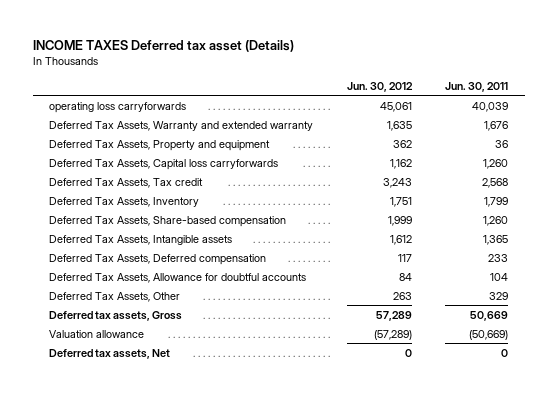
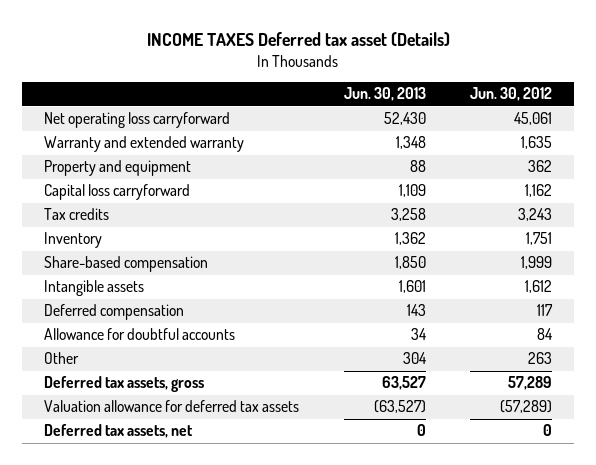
[445,82,509,93] Jun. 30, 2011 -> none
none -> [343,87,426,102] Jun. 30, 2013
[49,101,187,113] operating loss carryforwards -> [44,112,231,129] Net operating loss carryforward
[49,120,314,131] Deferred Tax Assets, Warranty and extended warranty -> [44,136,245,153] Warranty and extended warranty
[49,139,271,151] Deferred Tax Assets, Property and equipment -> [44,160,192,177] Property and equipment
[49,158,279,170] Deferred Tax Assets, Capital loss carryforwards -> [44,184,191,201] Capital loss carryforward
[49,177,204,188] Deferred Tax Assets, Tax credit -> [44,208,110,221] Tax credits
[49,196,200,207] Deferred Tax Assets, Inventory -> [44,232,103,249] Inventory
[49,215,287,227] Deferred Tax Assets, Share-based compensation -> [44,256,209,273] Share-based compensation
[49,234,233,245] Deferred Tax Assets, Intangible assets -> [44,280,145,297] Intangible assets
[49,253,267,265] Deferred Tax Assets, Deferred compensation -> [44,304,185,321] Deferred compensation
[49,272,307,283] Deferred Tax Assets, Allowance for doubtful accounts -> [44,328,236,341] Allowance for doubtful accounts
[49,291,181,302] Deferred Tax Assets, Other -> [44,352,80,365] Other
[49,310,183,321] Deferred tax assets, Gross -> [44,376,205,393] Deferred tax assets, gross
[49,329,145,338] Valuation allowance -> [44,400,300,413] Valuation allowance for deferred tax assets
[49,348,171,359] Deferred tax assets, Net -> [44,424,194,439] Deferred tax assets, net

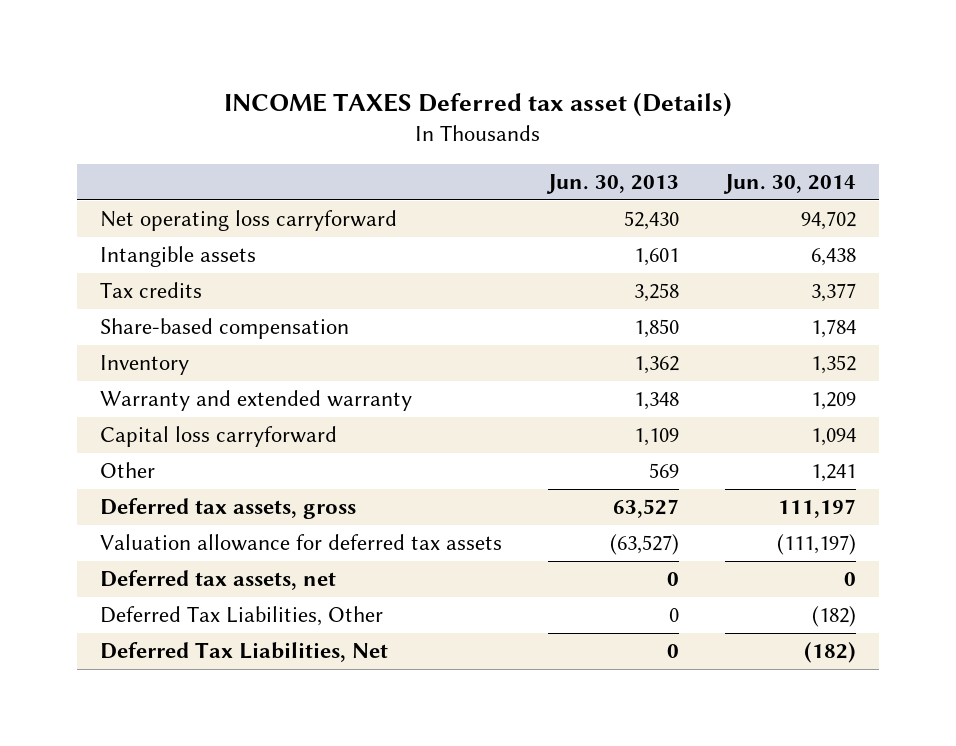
[469,87,552,102] Jun. 30, 2012 -> none
none -> [722,174,856,195] Jun. 30, 2014
[44,160,192,177] Property and equipment -> none
[44,280,145,297] Intangible assets -> [99,246,256,268] Intangible assets
[44,304,185,321] Deferred compensation -> none
[44,328,236,341] Allowance for doubtful accounts -> none
[44,232,103,249] Inventory -> [99,355,189,376] Inventory
[44,136,245,153] Warranty and extended warranty -> [99,390,412,412] Warranty and extended warranty
[44,184,191,201] Capital loss carryforward -> [99,426,337,448] Capital loss carryforward
[402,352,427,365] 304 -> [648,463,679,479] 569
none -> [99,606,383,627] Deferred Tax Liabilities, Other
none -> [99,642,388,663] Deferred Tax Liabilities, Net

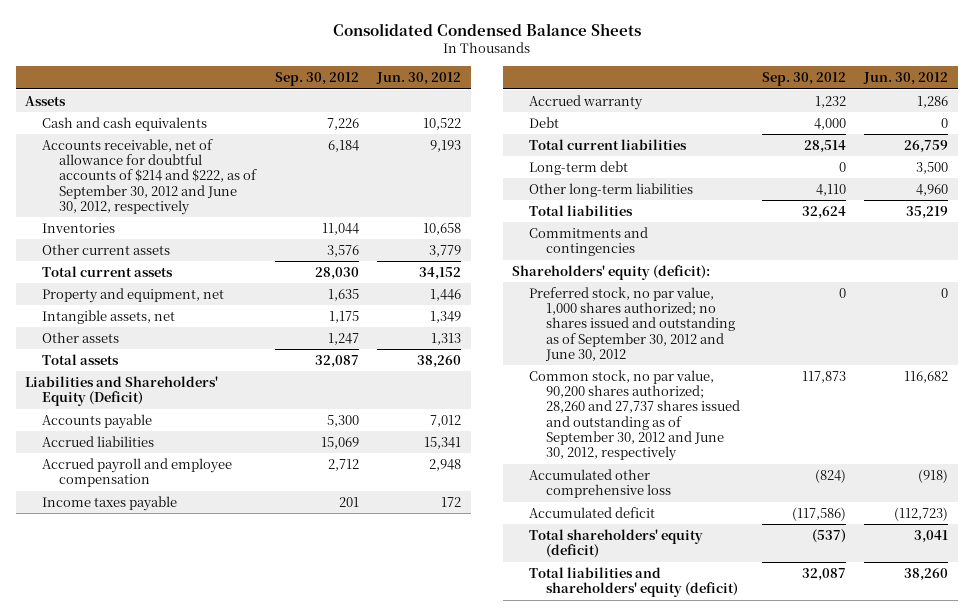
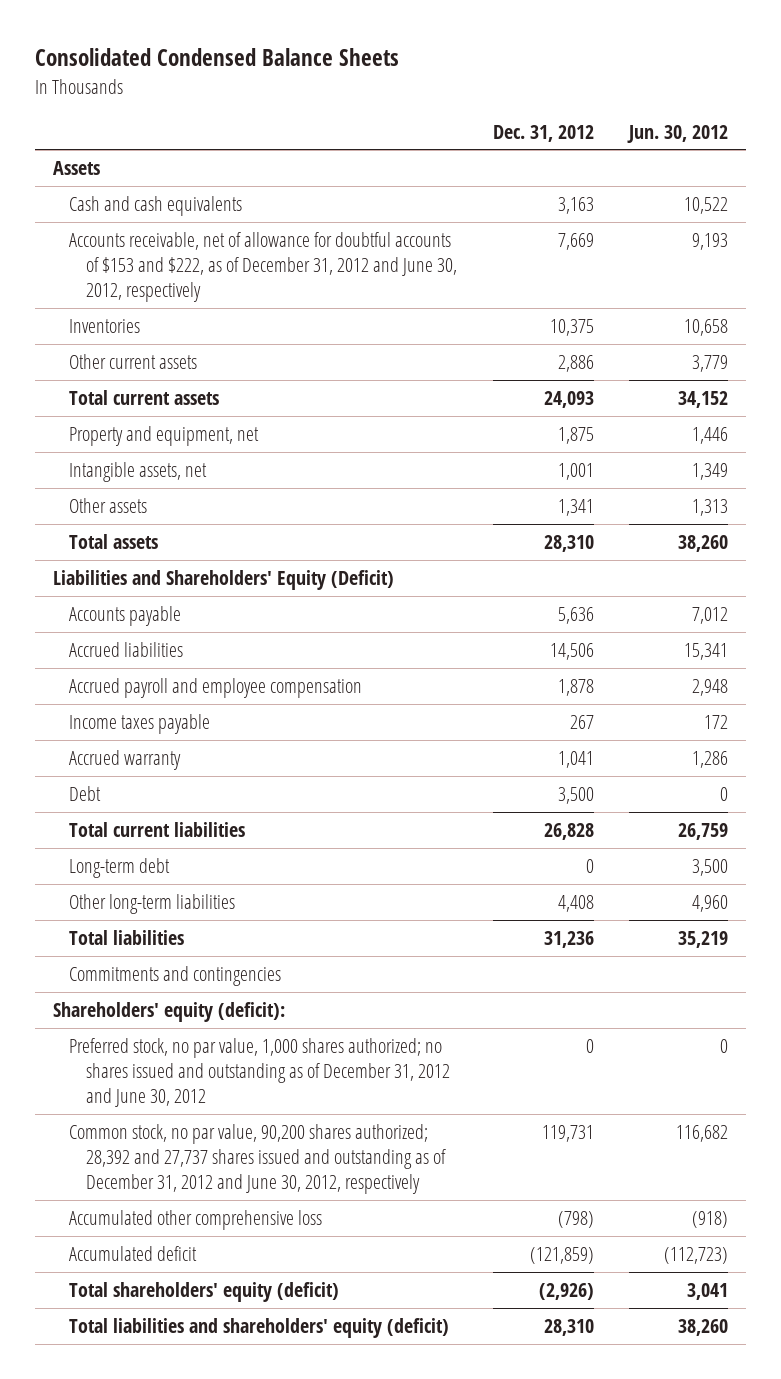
[274,72,359,87] Sep. 30, 2012 -> none
none -> [492,124,594,142] Dec. 31, 2012
[42,138,258,215] Accounts receivable, net of allowance for doubtful accounts of $214 and $222, as of September 30, 2012 and June 30, 2012, respectively -> [69,232,458,303] Accounts receivable, net of allowance for doubtful accounts of $153 and $222, as of December 31, 2012 and June 30, 2012, respectively
[529,286,736,361] Preferred stock, no par value, 1,000 shares authorized; no shares issued and outstanding as of September 30, 2012 and June 30, 2012 -> [69,1038,451,1108] Preferred stock, no par value, 1,000 shares authorized; no shares issued and outstanding as of December 31, 2012 and June 30, 2012
[529,369,741,462] Common stock, no par value, 90,200 shares authorized; 28,260 and 27,737 shares issued and outstanding as of September 30, 2012 and June 30, 2012, respectively -> [69,1124,447,1195] Common stock, no par value, 90,200 shares authorized; 28,392 and 27,737 shares issued and outstanding as of December 31, 2012 and June 30, 2012, respectively

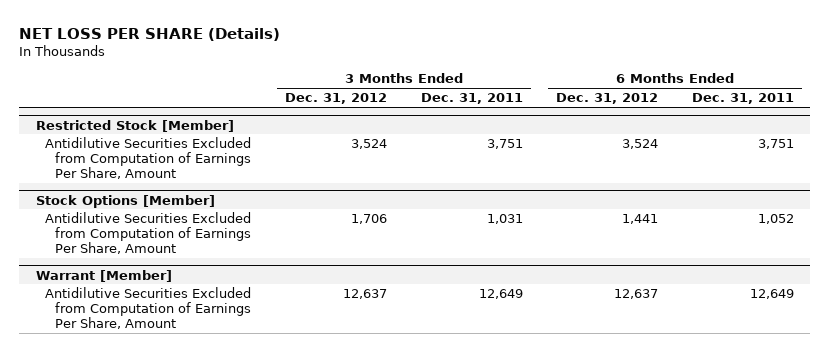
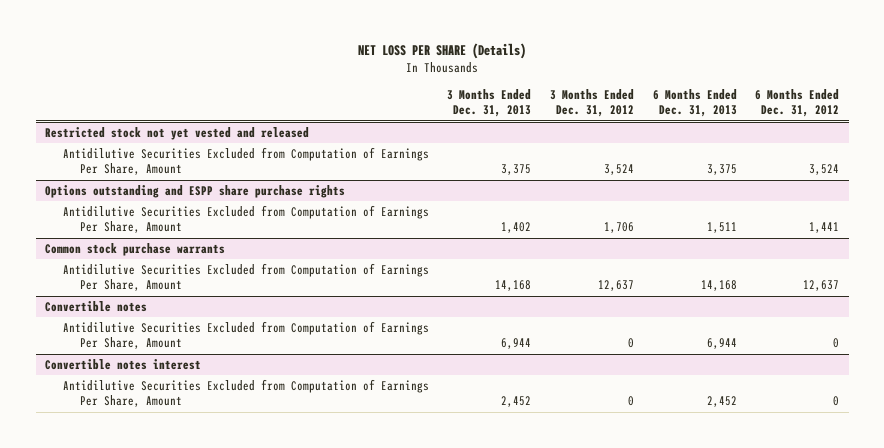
[420,93,523,105] Dec. 31, 2011 -> none
[691,93,794,105] Dec. 31, 2011 -> none
none -> [447,88,532,118] 3 Months Ended Dec. 31, 2013
none -> [652,88,737,118] 6 Months Ended Dec. 31, 2013
[36,119,235,132] Restricted Stock [Member] -> none
none -> [44,126,309,140] Restricted stock not yet vested and released
[36,194,216,208] Stock Options [Member] -> none
none -> [44,184,345,198] Options outstanding and ESPP share purchase rights
[36,269,173,282] Warrant [Member] -> none
none -> [44,242,225,256] Common stock purchase warrants
none -> [44,300,147,312] Convertible notes
none -> [62,320,429,350] Antidilutive Securities Excluded from Computation of Earnings Per Share, Amount
none -> [44,358,201,370] Convertible notes interest
none -> [62,378,429,408] Antidilutive Securities Excluded from Computation of Earnings Per Share, Amount

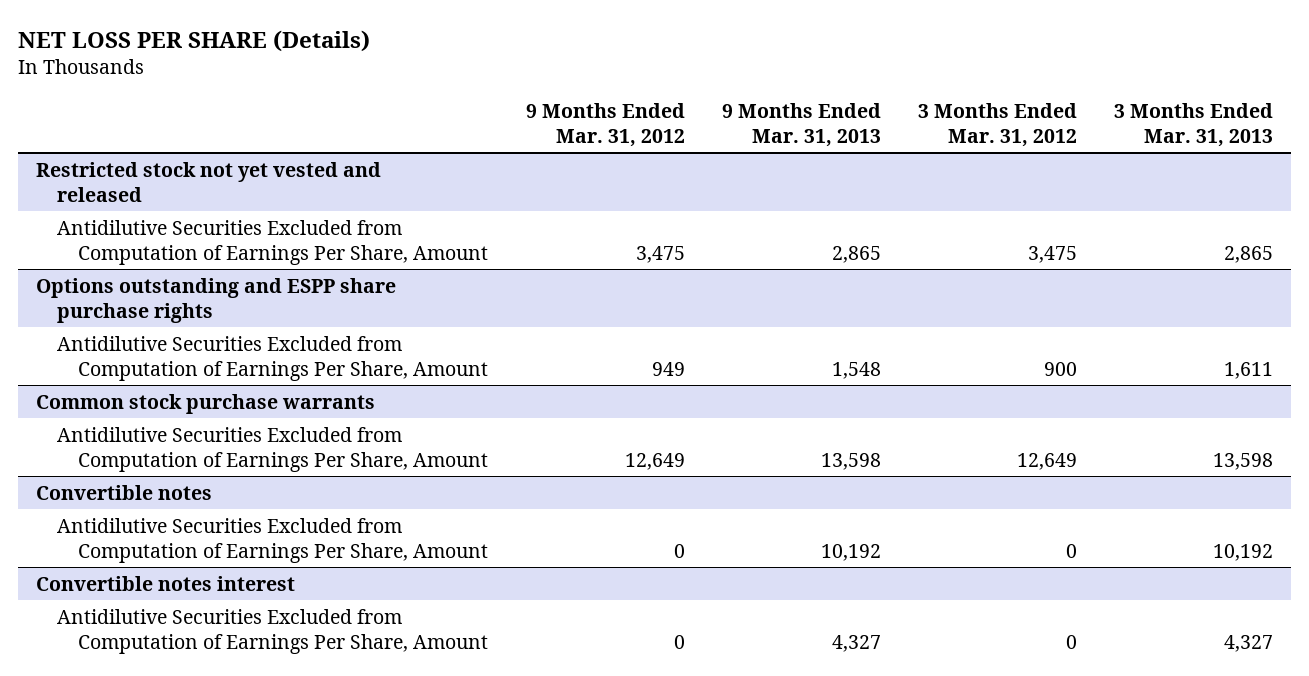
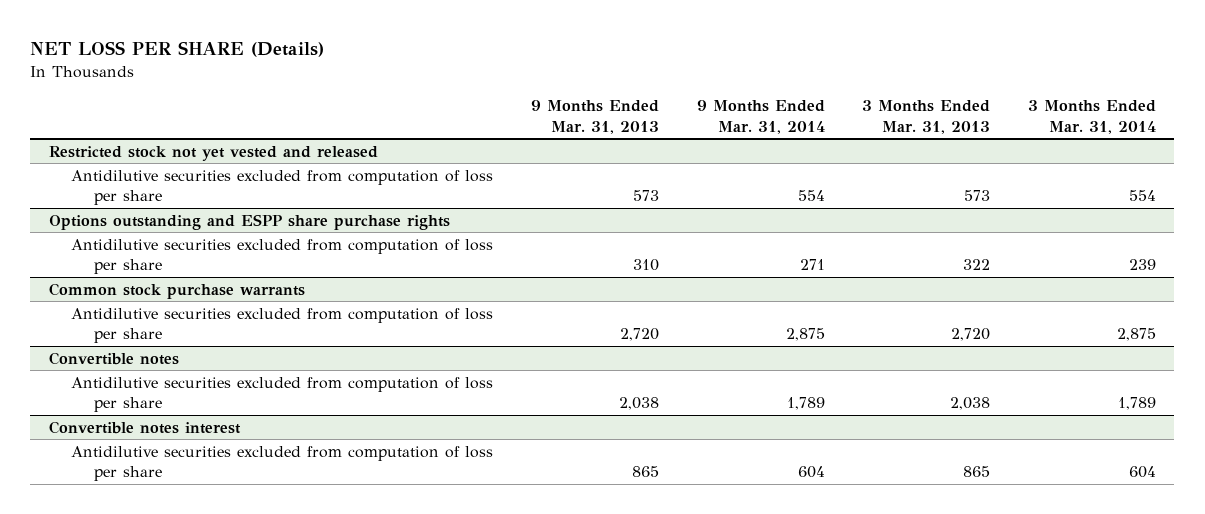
[525,102,685,147] 9 Months Ended Mar. 31, 2012 -> none
[917,102,1077,147] 3 Months Ended Mar. 31, 2012 -> none
none -> [696,100,825,134] 9 Months Ended Mar. 31, 2014
none -> [1027,100,1156,134] 3 Months Ended Mar. 31, 2014
[57,219,489,265] Antidilutive Securities Excluded from Computation of Earnings Per Share, Amount -> [71,169,494,206] Antidilutive securities excluded from computation of loss per share
[831,245,881,263] 2,865 -> [633,190,660,202] 573
[1223,245,1273,263] 2,865 -> [964,190,991,202] 573
[57,335,489,381] Antidilutive Securities Excluded from Computation of Earnings Per Share, Amount -> [71,238,494,275] Antidilutive securities excluded from computation of loss per share
[831,361,881,379] 1,548 -> [633,259,660,272] 310
[1223,361,1273,379] 1,611 -> [963,259,991,271] 322
[57,426,489,472] Antidilutive Securities Excluded from Computation of Earnings Per Share, Amount -> [71,307,494,344] Antidilutive securities excluded from computation of loss per share
[820,452,881,470] 13,598 -> [620,328,660,342] 2,720
[1212,452,1273,470] 13,598 -> [951,328,991,342] 2,720
[57,517,489,563] Antidilutive Securities Excluded from Computation of Earnings Per Share, Amount -> [71,376,494,413] Antidilutive securities excluded from computation of loss per share
[820,543,881,561] 10,192 -> [619,397,660,411] 2,038
[1212,543,1273,561] 10,192 -> [950,397,991,411] 2,038
[57,608,489,654] Antidilutive Securities Excluded from Computation of Earnings Per Share, Amount -> [71,445,494,482] Antidilutive securities excluded from computation of loss per share
[831,634,881,652] 4,327 -> [632,466,660,478] 865
[1223,634,1273,652] 4,327 -> [963,466,991,478] 865

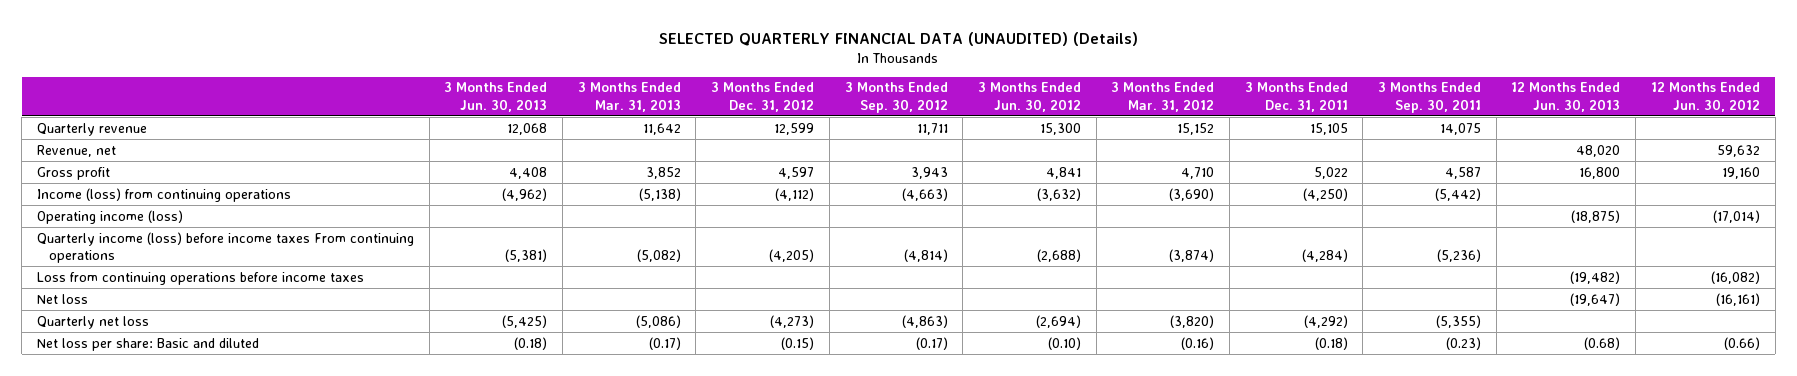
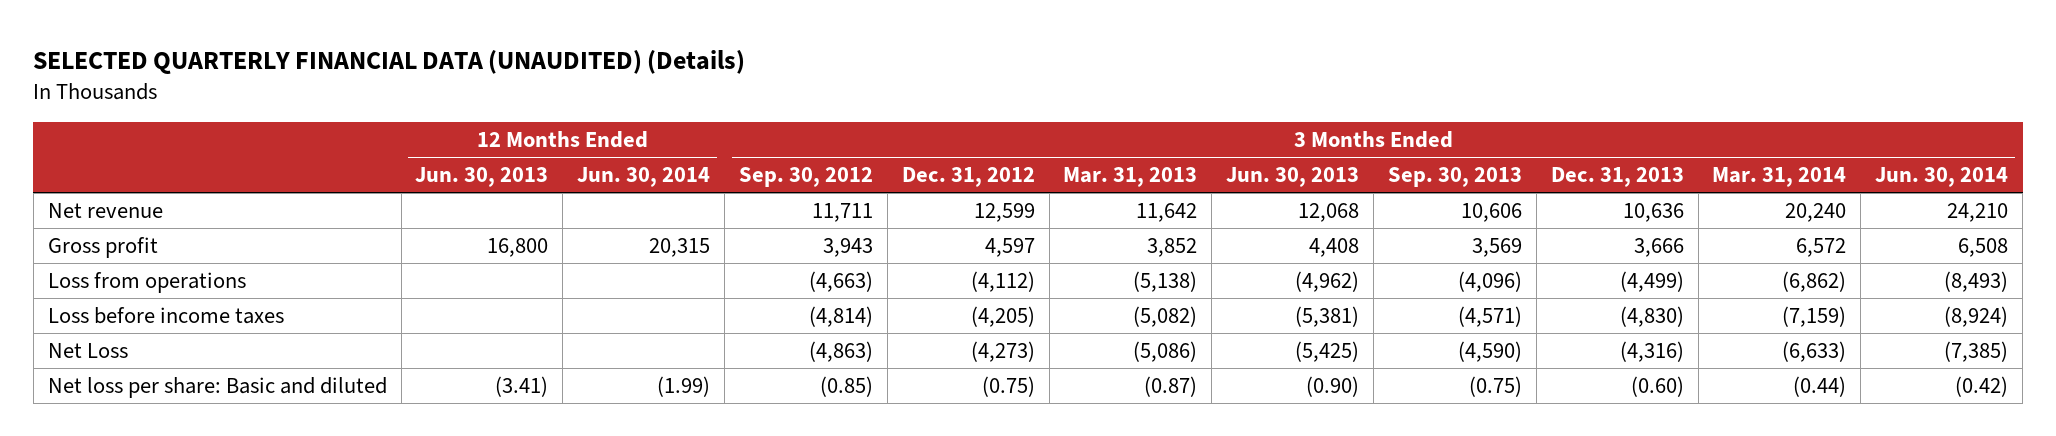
[977,82,1081,112] 3 Months Ended Jun. 30, 2012 -> none
[1111,82,1215,112] 3 Months Ended Mar. 31, 2012 -> none
[1244,82,1348,112] 3 Months Ended Dec. 31, 2011 -> none
[1378,82,1482,113] 3 Months Ended Sep. 30, 2011 -> none
[1650,82,1760,112] 12 Months Ended Jun. 30, 2012 -> none
none -> [577,167,711,188] Jun. 30, 2014
none -> [1387,167,1522,188] Sep. 30, 2013
none -> [1550,167,1684,188] Dec. 31, 2013
none -> [1712,167,1847,188] Mar. 31, 2014
none -> [1875,167,2009,188] Jun. 30, 2014
[36,144,116,157] Revenue, net -> none
[36,122,147,136] Quarterly revenue -> [47,203,163,219] Net revenue
[36,209,183,224] Operating income (loss) -> none
[36,271,364,285] Loss from continuing operations before income taxes -> none
[36,293,88,304] Net loss -> none
[36,187,291,202] Income (loss) from continuing operations -> [47,272,246,294] Loss from operations
[36,231,414,264] Quarterly income (loss) before income taxes From continuing operations -> [47,307,284,325] Loss before income taxes
[36,315,149,329] Quarterly net loss -> [47,343,128,359] Net Loss
[514,336,548,350] (0.18) -> [1306,376,1360,398] (0.90)
[648,336,681,350] (0.17) -> [1144,376,1198,398] (0.87)
[781,336,815,350] (0.15) -> [981,376,1035,398] (0.75)
[915,336,948,350] (0.17) -> [819,376,873,398] (0.85)
[1584,336,1621,350] (0.68) -> [495,376,549,398] (3.41)

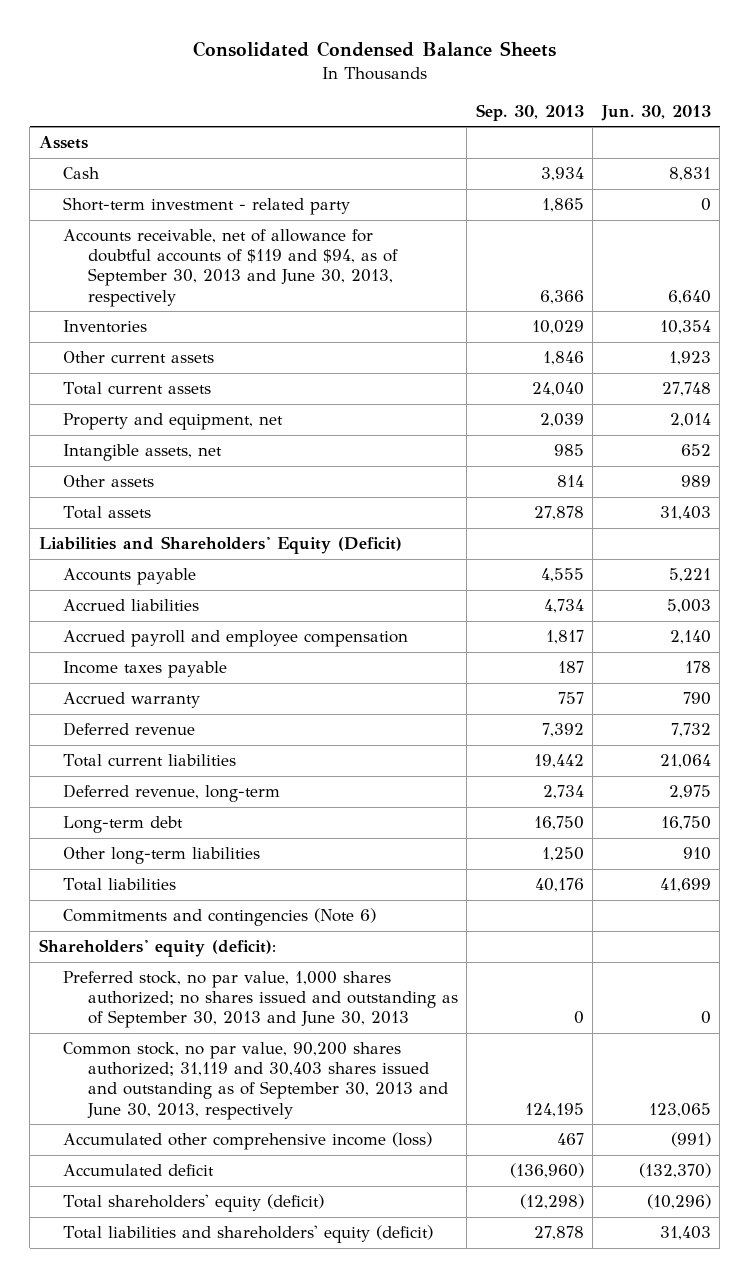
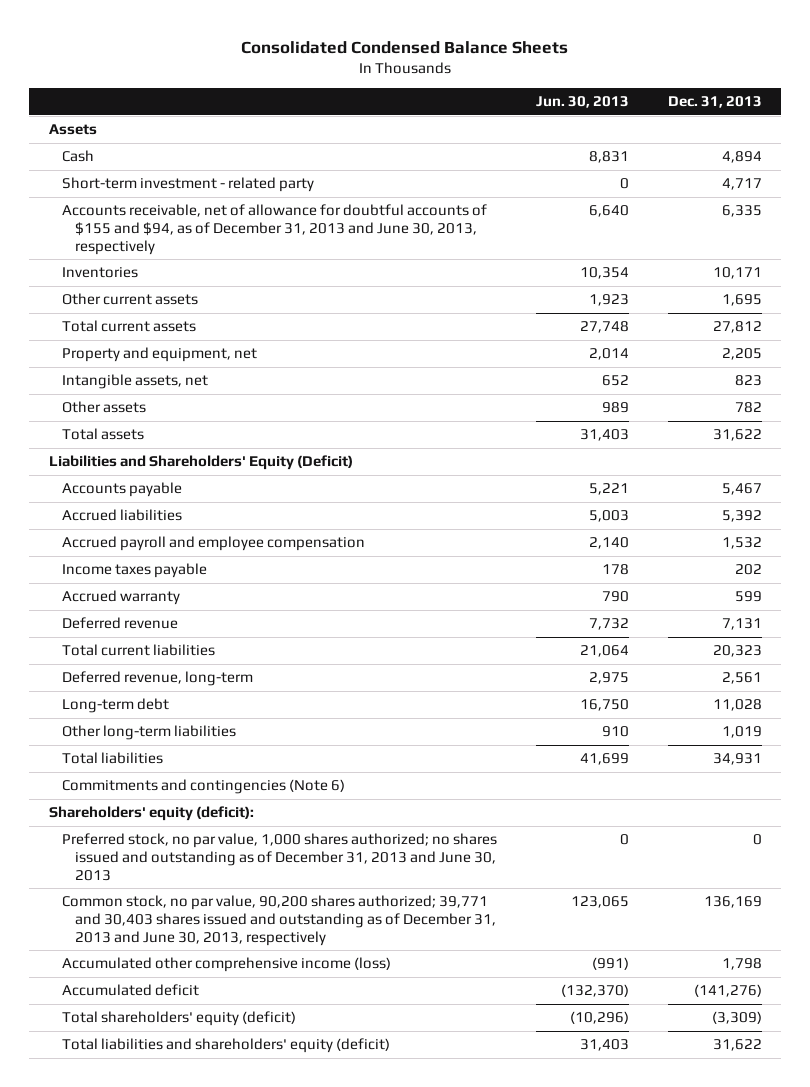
[475,103,584,121] Sep. 30, 2013 -> none
none -> [667,96,762,109] Dec. 31, 2013
[63,229,399,307] Accounts receivable, net of allowance for doubtful accounts of $119 and $94, as of September 30, 2013 and June 30, 2013, respectively -> [62,204,488,255] Accounts receivable, net of allowance for doubtful accounts of $155 and $94, as of December 31, 2013 and June 30, 2013, respectively
[63,971,459,1029] Preferred stock, no par value, 1,000 shares authorized; no shares issued and outstanding as of September 30, 2013 and June 30, 2013 -> [62,833,498,881] Preferred stock, no par value, 1,000 shares authorized; no shares issued and outstanding as of December 31, 2013 and June 30, 2013
[63,1042,449,1120] Common stock, no par value, 90,200 shares authorized; 31,119 and 30,403 shares issued and outstanding as of September 30, 2013 and June 30, 2013, respectively -> [62,895,497,946] Common stock, no par value, 90,200 shares authorized; 39,771 and 30,403 shares issued and outstanding as of December 31, 2013 and June 30, 2013, respectively

